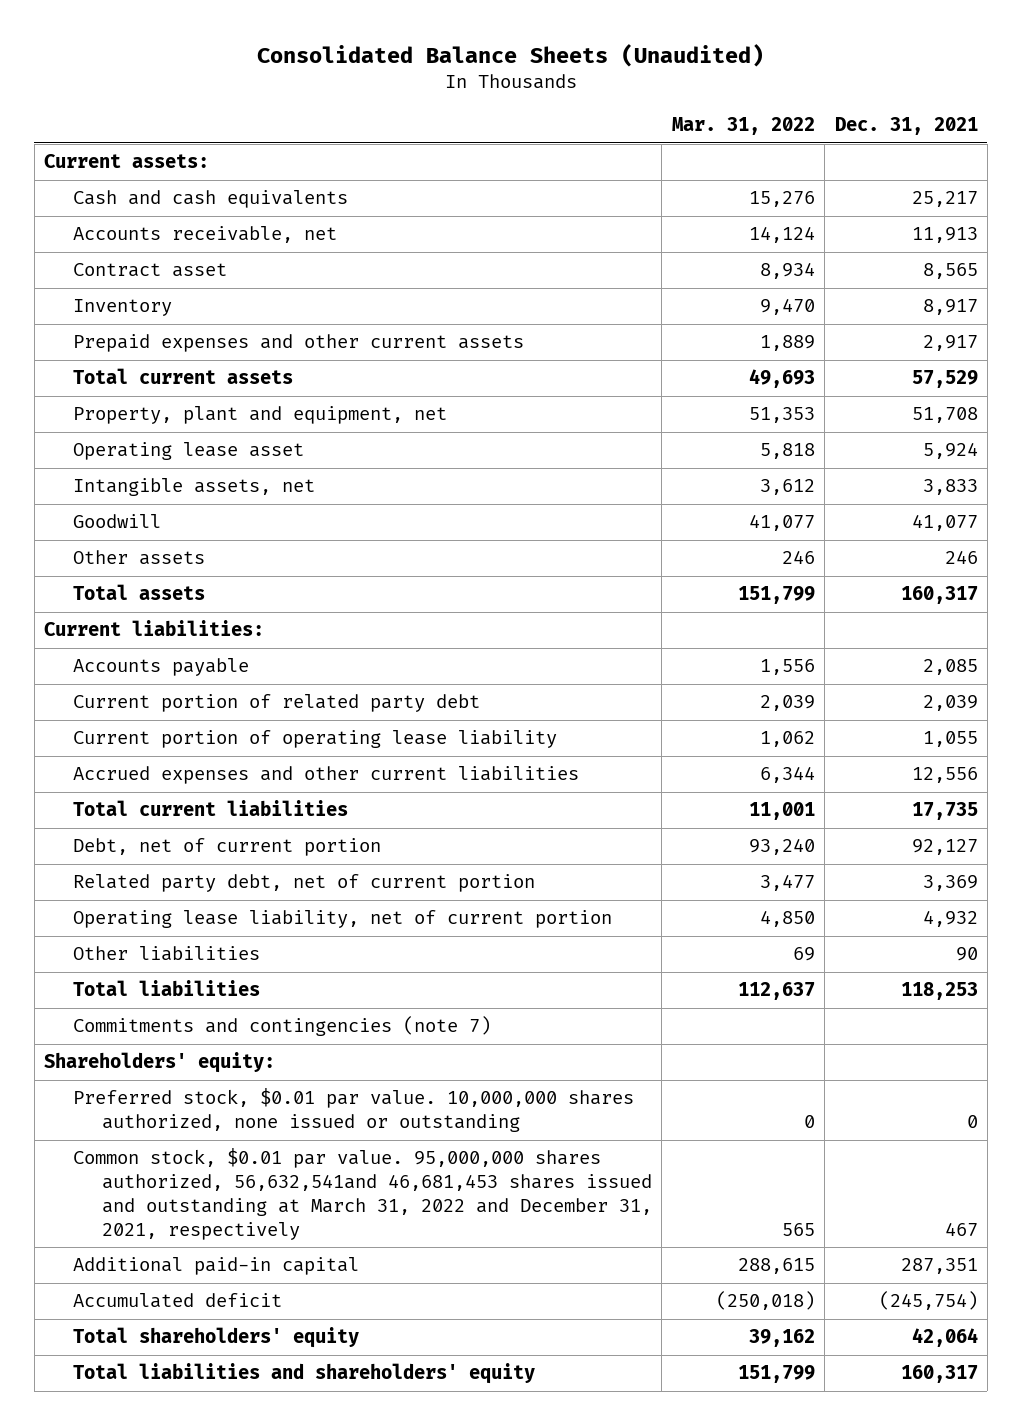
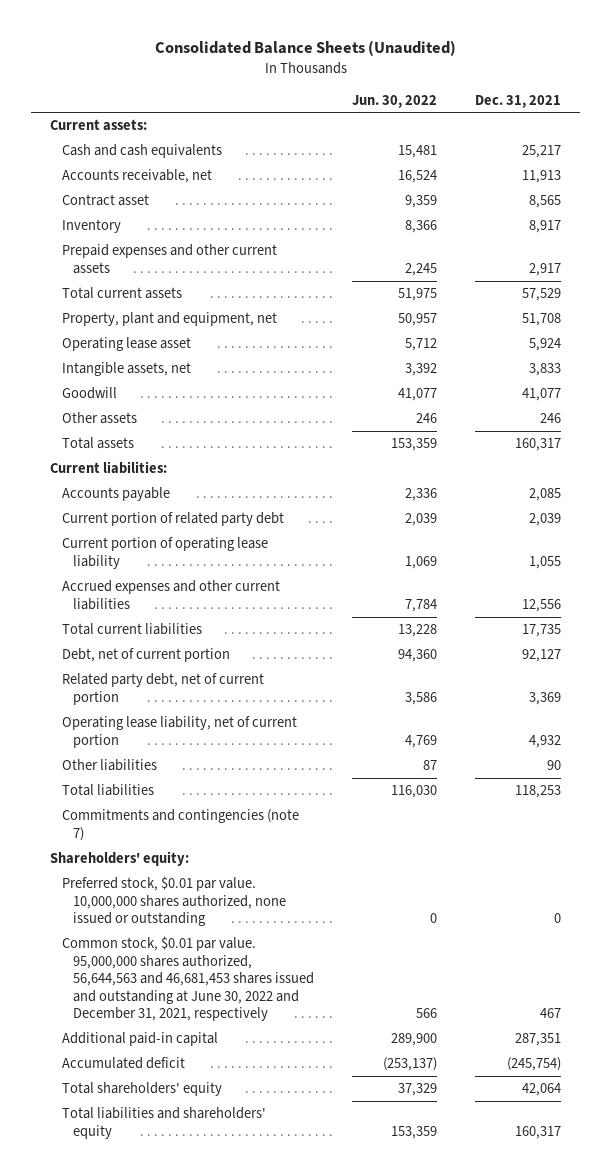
[671,117,815,136] Mar. 31, 2022 -> none
none -> [352,94,438,108] Jun. 30, 2022
[73,1148,652,1240] Common stock, $0.01 par value. 95,000,000 shares authorized, 56,632,541and 46,681,453 shares issued and outstanding at March 31, 2022 and December 31, 2021, respectively -> [61,936,314,1022] Common stock, $0.01 par value. 95,000,000 shares authorized, 56,644,563 and 46,681,453 shares issued and outstanding at June 30, 2022 and December 31, 2021, respectively

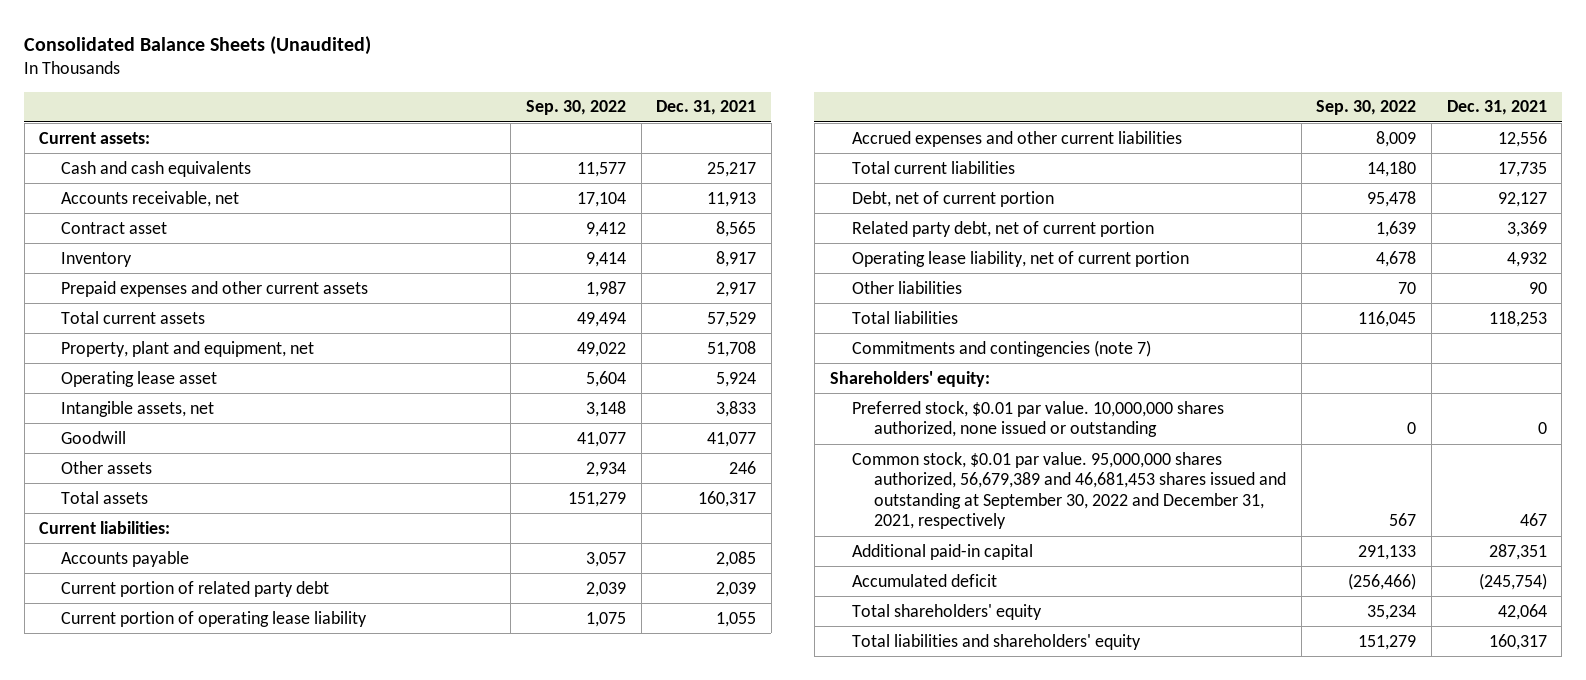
[352,94,438,108] Jun. 30, 2022 -> none
none -> [525,100,626,116] Sep. 30, 2022
[61,936,314,1022] Common stock, $0.01 par value. 95,000,000 shares authorized, 56,644,563 and 46,681,453 shares issued and outstanding at June 30, 2022 and December 31, 2021, respectively -> [851,451,1287,530] Common stock, $0.01 par value. 95,000,000 shares authorized, 56,679,389 and 46,681,453 shares issued and outstanding at September 30, 2022 and December 31, 2021, respectively

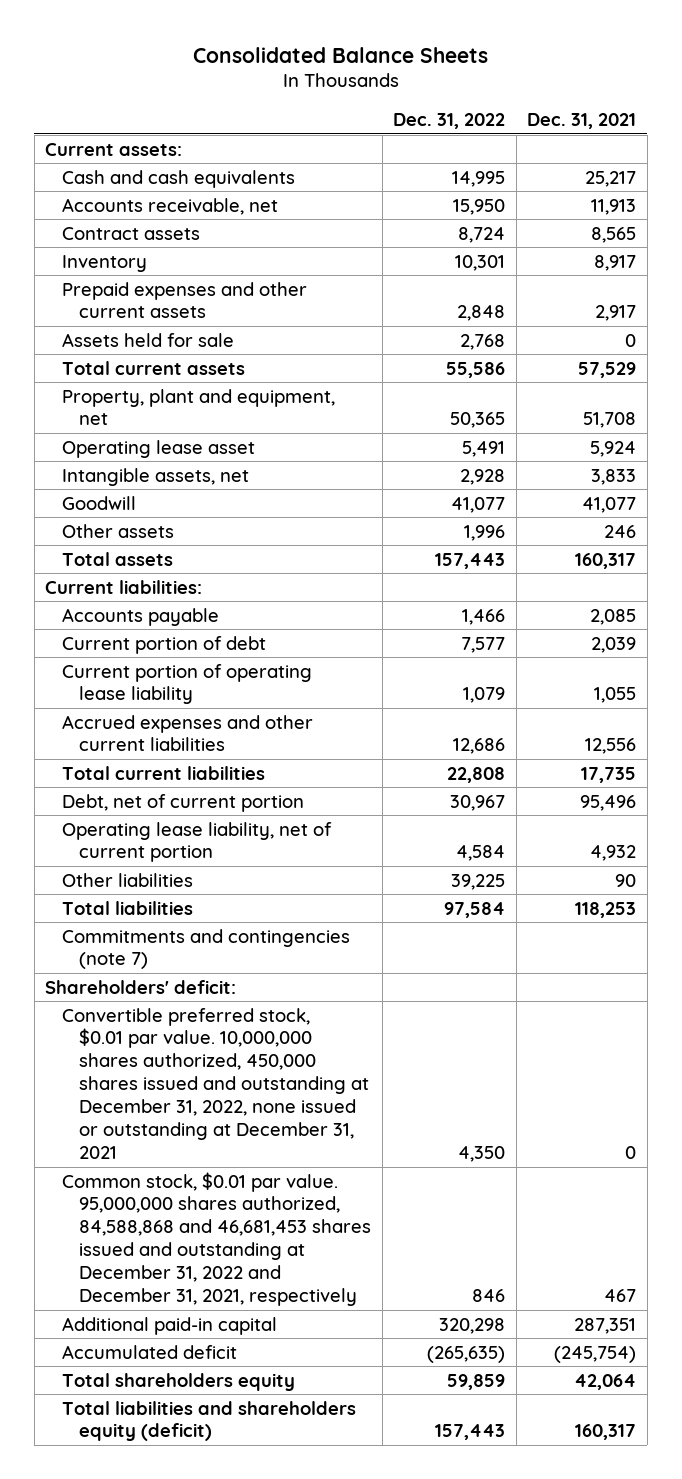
[24,35,372,55] Consolidated Balance Sheets (Unaudited) -> [192,46,488,63] Consolidated Balance Sheets
[525,100,626,116] Sep. 30, 2022 -> none
none -> [393,113,506,130] Dec. 31, 2022
[61,221,168,234] Contract asset -> [62,226,201,240] Contract assets
none -> [62,332,235,347] Assets held for sale
[61,580,330,597] Current portion of related party debt -> [62,635,267,654] Current portion of debt
[851,220,1154,237] Related party debt, net of current portion -> none
[1497,191,1547,207] 92,127 -> [580,794,637,811] 95,496
[829,370,990,387] Shareholders' equity: -> [45,979,237,994] Shareholders' deficit:
[851,400,1224,438] Preferred stock, $0.01 par value. 10,000,000 shares authorized, none issued or outstanding -> [62,1007,370,1160] Convertible preferred stock, $0.01 par value. 10,000,000 shares authorized, 450,000 shares issued and outstanding at December 31, 2022, none issued or outstanding at December 31, 2021
[851,451,1287,530] Common stock, $0.01 par value. 95,000,000 shares authorized, 56,679,389 and 46,681,453 shares issued and outstanding at September 30, 2022 and December 31, 2021, respectively -> [62,1171,372,1307] Common stock, $0.01 par value. 95,000,000 shares authorized, 84,588,868 and 46,681,453 shares issued and outstanding at December 31, 2022 and December 31, 2021, respectively
[851,603,1042,620] Total shareholders' equity -> [62,1372,296,1391] Total shareholders equity
[851,633,1141,650] Total liabilities and shareholders' equity -> [62,1400,357,1442] Total liabilities and shareholders equity (deficit)

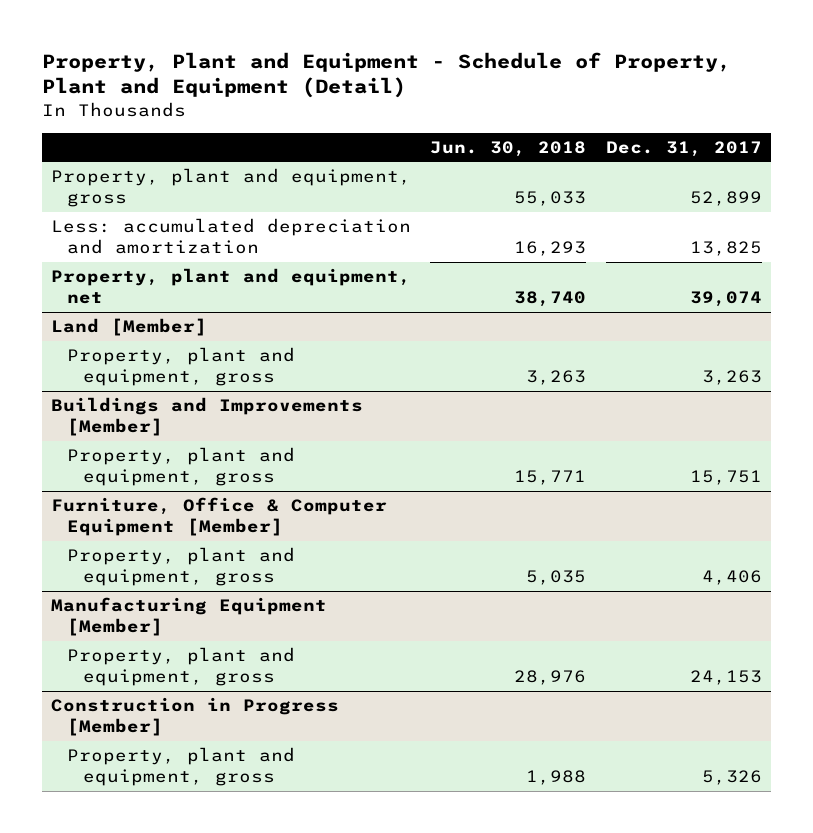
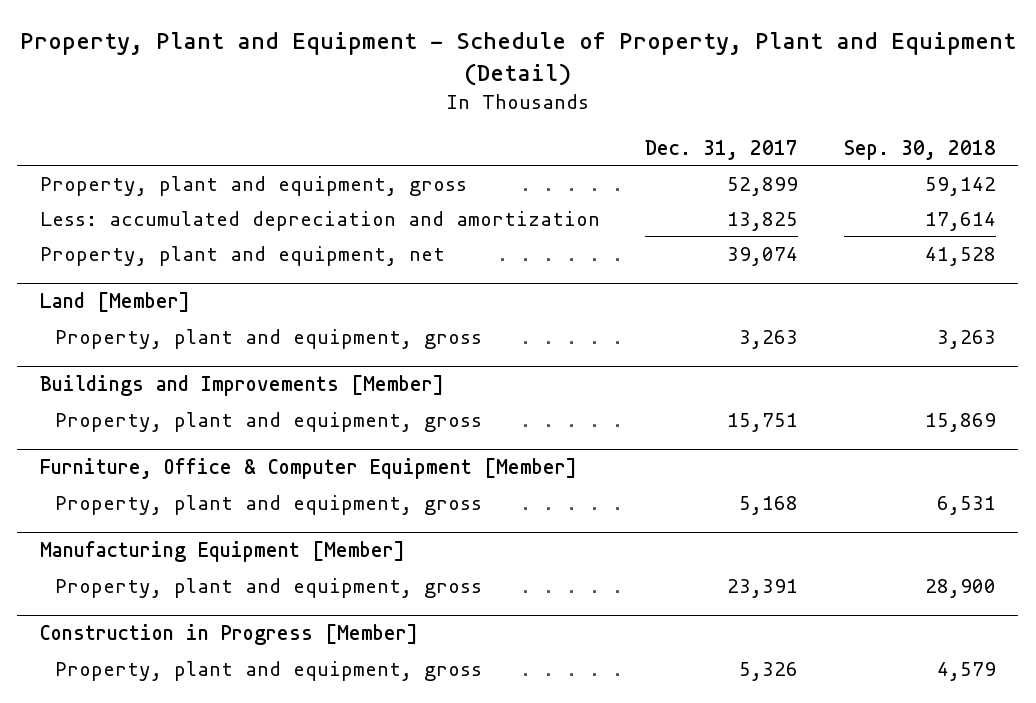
[430,140,587,157] Jun. 30, 2018 -> none
none -> [843,139,996,160] Sep. 30, 2018
[701,570,762,586] 4,406 -> [739,495,799,515] 5,168
[689,670,762,686] 24,153 -> [727,578,799,598] 23,391

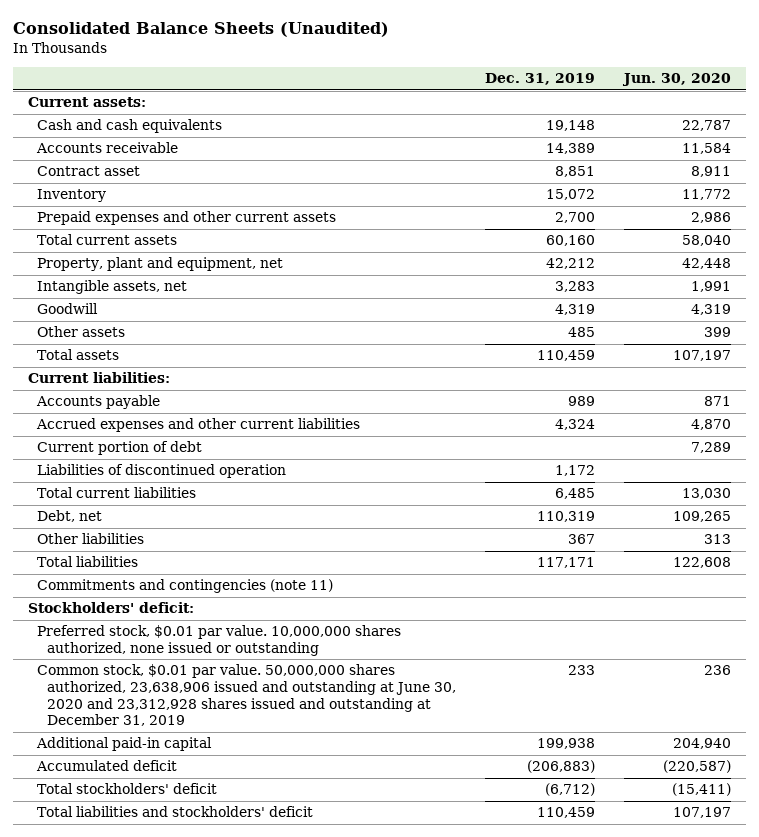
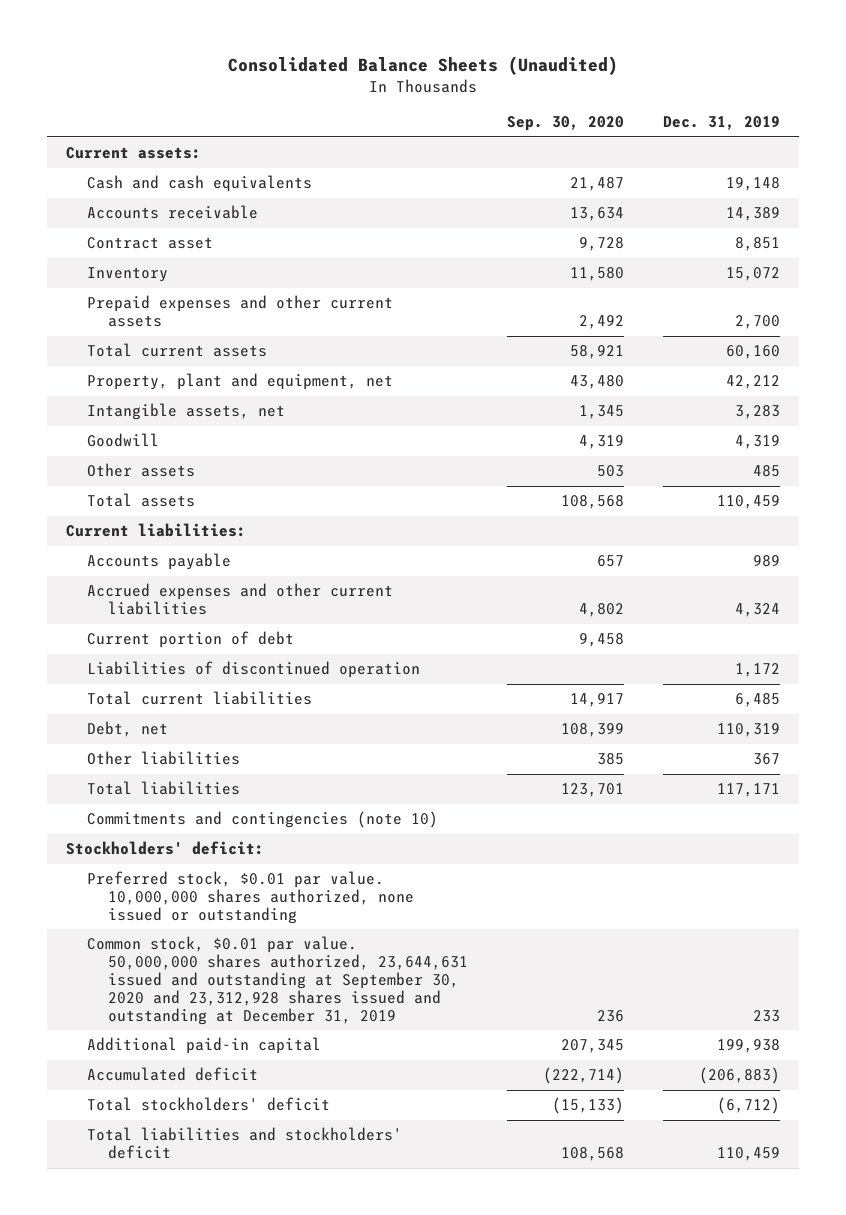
[622,73,732,87] Jun. 30, 2020 -> none
none -> [506,116,624,132] Sep. 30, 2020
[37,579,334,594] Commitments and contingencies (note 11) -> [87,811,439,829] Commitments and contingencies (note 10)
[37,664,457,727] Common stock, $0.01 par value. 50,000,000 shares authorized, 23,638,906 issued and outstanding at June 30, 2020 and 23,312,928 shares issued and outstanding at December 31, 2019 -> [87,936,468,1025] Common stock, $0.01 par value. 50,000,000 shares authorized, 23,644,631 issued and outstanding at September 30, 2020 and 23,312,928 shares issued and outstanding at December 31, 2019

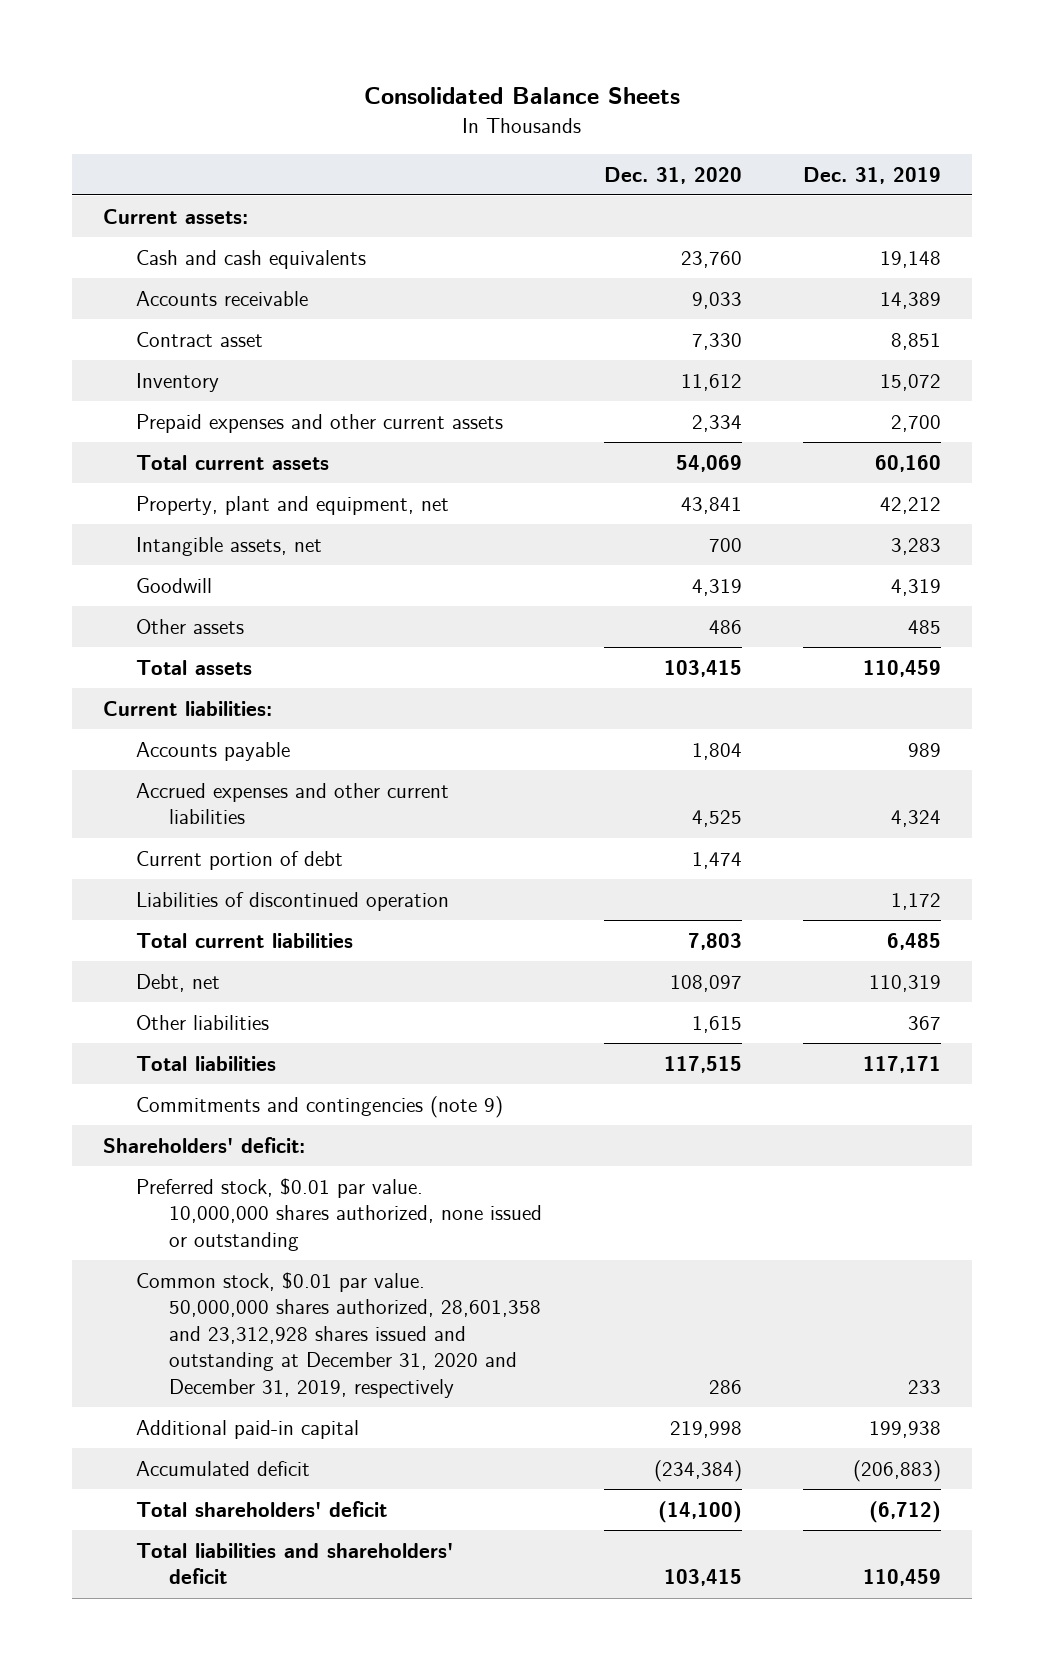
[227,55,618,75] Consolidated Balance Sheets (Unaudited) -> [363,87,680,105] Consolidated Balance Sheets
[506,116,624,132] Sep. 30, 2020 -> none
none -> [603,166,742,184] Dec. 31, 2020
[87,811,439,829] Commitments and contingencies (note 10) -> [135,1095,503,1118] Commitments and contingencies (note 9)
[66,841,265,856] Stockholders' deficit: -> [102,1136,305,1153] Shareholders' deficit:
[87,936,468,1025] Common stock, $0.01 par value. 50,000,000 shares authorized, 23,644,631 issued and outstanding at September 30, 2020 and 23,312,928 shares issued and outstanding at December 31, 2019 -> [135,1271,542,1398] Common stock, $0.01 par value. 50,000,000 shares authorized, 28,601,358 and 23,312,928 shares issued and outstanding at December 31, 2020 and December 31, 2019, respectively
[87,1097,331,1112] Total stockholders' deficit -> [135,1500,387,1517] Total shareholders' deficit
[87,1127,403,1160] Total liabilities and stockholders' deficit -> [135,1542,453,1585] Total liabilities and shareholders' deficit

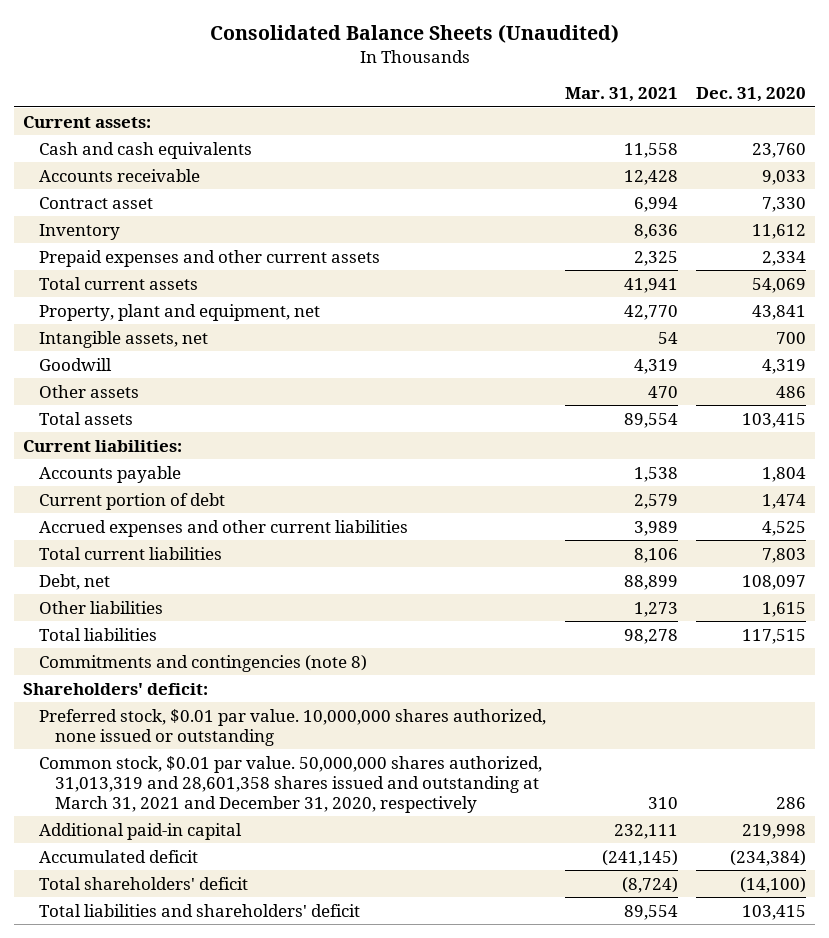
[363,87,680,105] Consolidated Balance Sheets -> [209,24,619,44] Consolidated Balance Sheets (Unaudited)
[803,166,942,184] Dec. 31, 2019 -> none
none -> [564,87,678,103] Mar. 31, 2021
[135,891,449,911] Liabilities of discontinued operation -> none
[135,782,449,825] Accrued expenses and other current liabilities -> [39,519,409,537] Accrued expenses and other current liabilities
[135,1095,503,1118] Commitments and contingencies (note 9) -> [39,654,368,672] Commitments and contingencies (note 8)
[135,1271,542,1398] Common stock, $0.01 par value. 50,000,000 shares authorized, 28,601,358 and 23,312,928 shares issued and outstanding at December 31, 2020 and December 31, 2019, respectively -> [39,755,543,813] Common stock, $0.01 par value. 50,000,000 shares authorized, 31,013,319 and 28,601,358 shares issued and outstanding at March 31, 2021 and December 31, 2020, respectively

